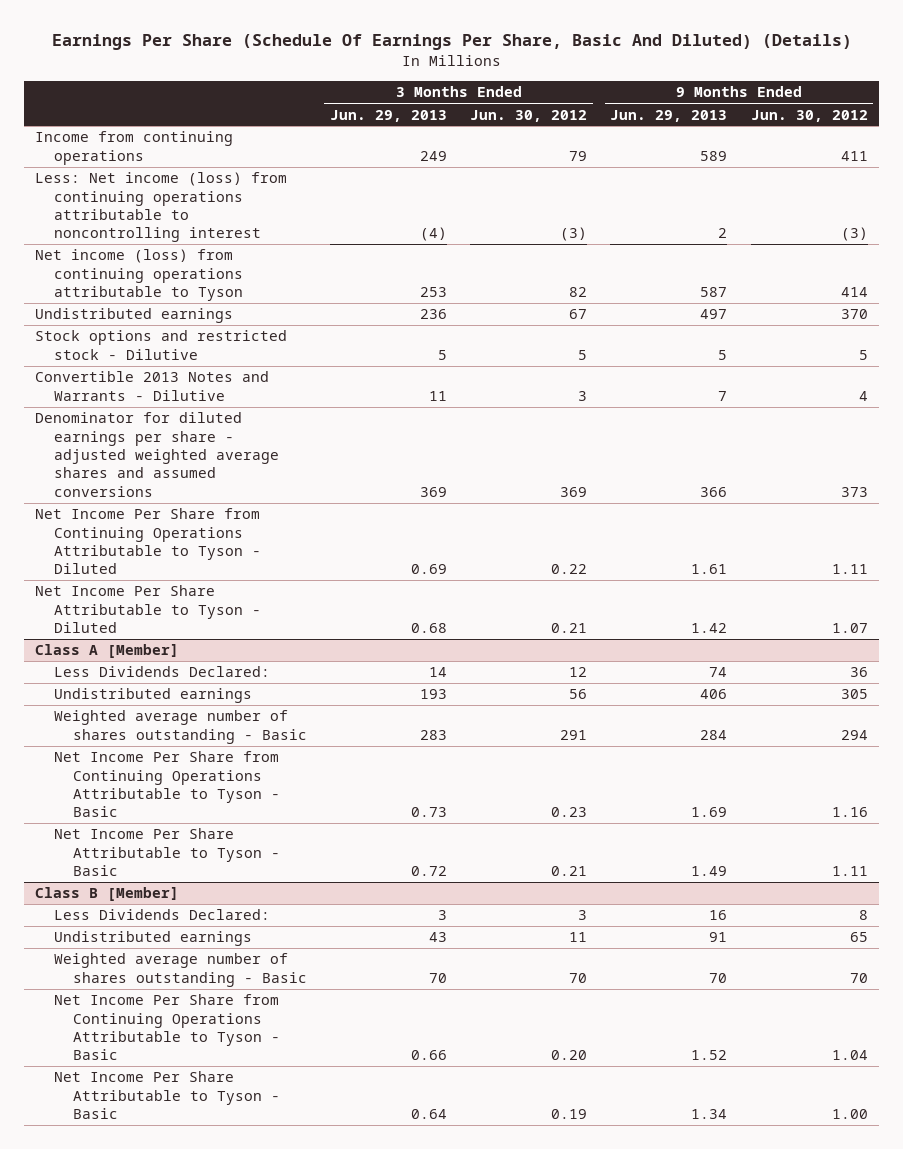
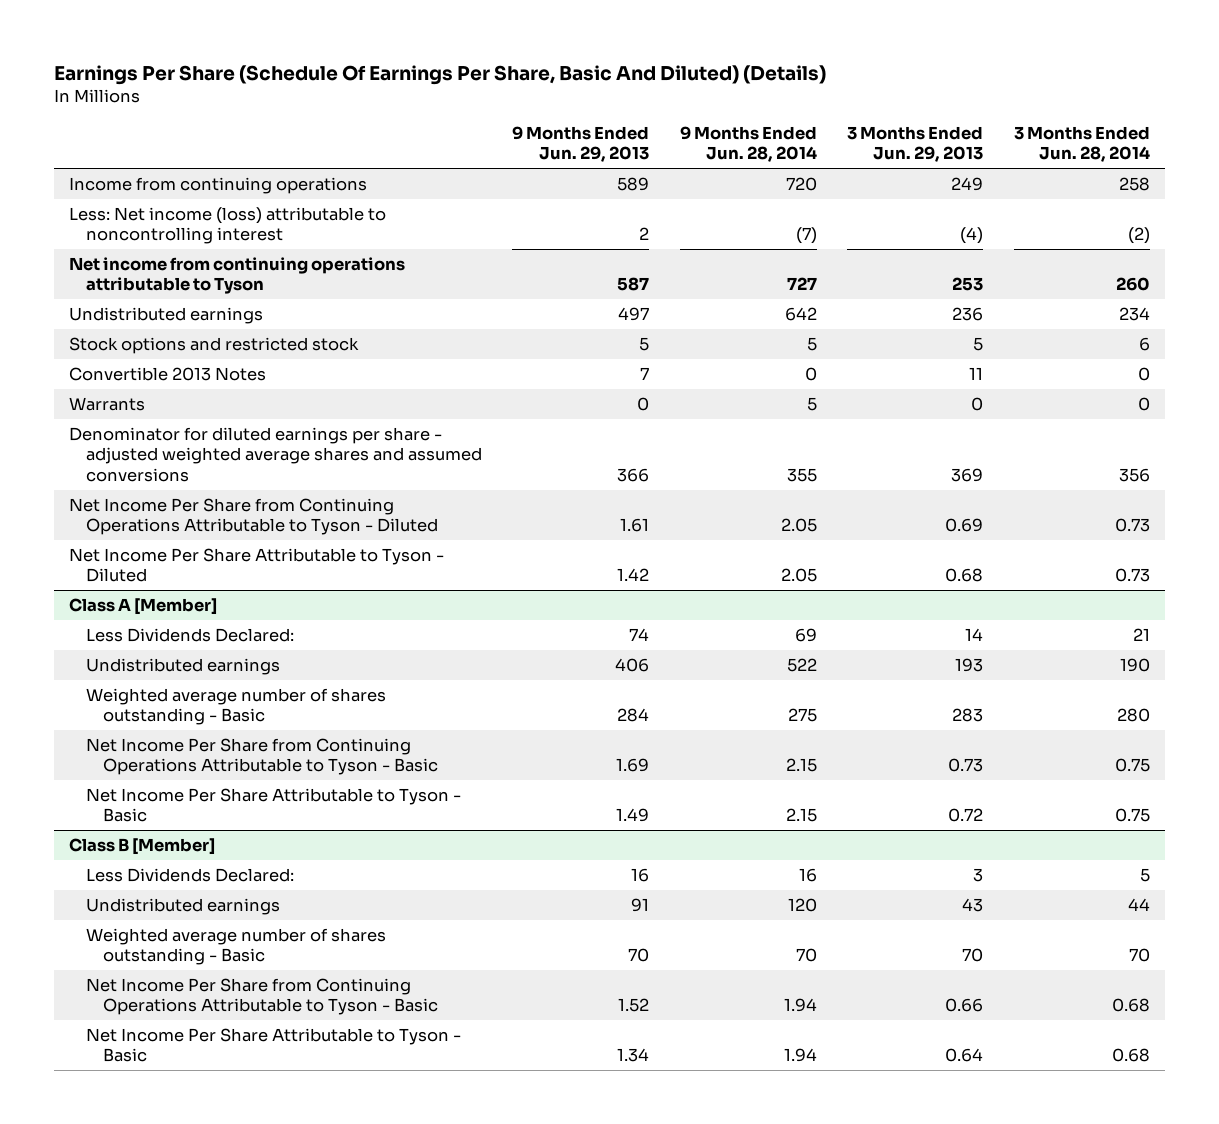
[470,109,588,122] Jun. 30, 2012 -> none
[750,109,868,122] Jun. 30, 2012 -> none
none -> [679,125,817,163] 9 Months Ended Jun. 28, 2014
none -> [1013,125,1150,163] 3 Months Ended Jun. 28, 2014
[35,172,288,243] Less: Net income (loss) from continuing operations attributable to noncontrolling interest -> [69,206,387,245] Less: Net income (loss) attributable to noncontrolling interest
[35,249,244,302] Net income (loss) from continuing operations attributable to Tyson -> [69,256,406,295] Net income from continuing operations attributable to Tyson
[35,330,288,360] Stock options and restricted stock - Dilutive -> [69,336,360,354] Stock options and restricted stock
[35,371,270,401] Convertible 2013 Notes and Warrants - Dilutive -> [69,366,267,381] Convertible 2013 Notes
none -> [69,396,146,411] Warrants

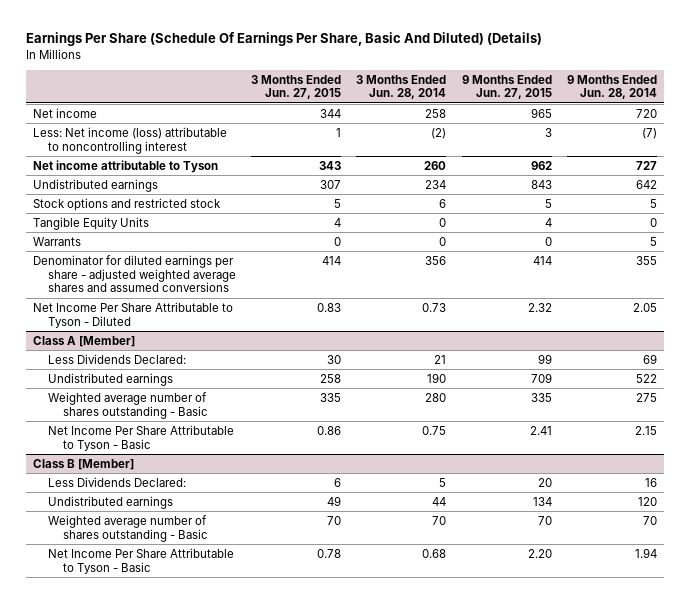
[512,125,650,163] 9 Months Ended Jun. 29, 2013 -> none
[847,125,984,163] 3 Months Ended Jun. 29, 2013 -> none
none -> [251,74,342,100] 3 Months Ended Jun. 27, 2015
none -> [461,74,552,100] 9 Months Ended Jun. 27, 2015
[69,176,368,194] Income from continuing operations -> [33,107,98,118] Net income
[69,256,406,295] Net income from continuing operations attributable to Tyson -> [33,159,219,173] Net income attributable to Tyson
[69,366,267,381] Convertible 2013 Notes -> none
none -> [33,216,150,230] Tangible Equity Units
[69,497,439,536] Net Income Per Share from Continuing Operations Attributable to Tyson - Diluted -> none
[86,737,438,776] Net Income Per Share from Continuing Operations Attributable to Tyson - Basic -> none
[86,977,438,1016] Net Income Per Share from Continuing Operations Attributable to Tyson - Basic -> none

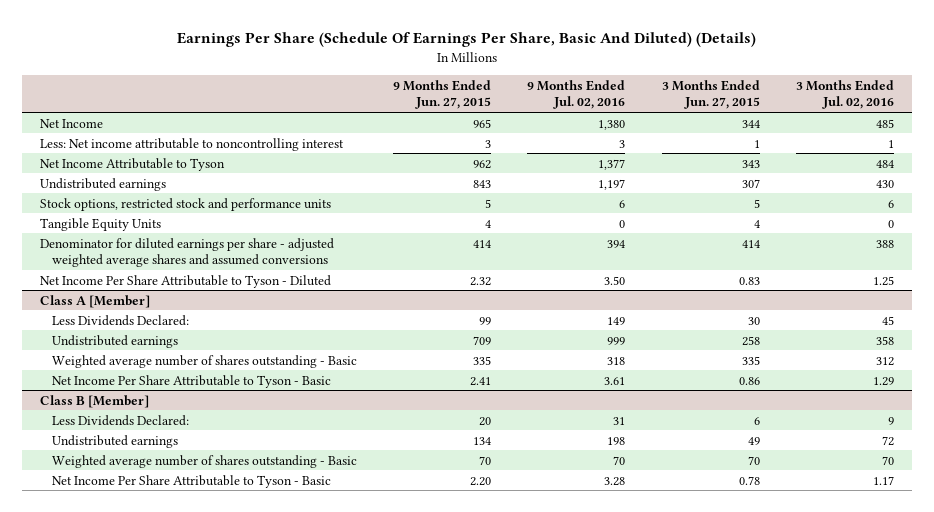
[356,74,447,100] 3 Months Ended Jun. 28, 2014 -> none
[566,74,657,100] 9 Months Ended Jun. 28, 2014 -> none
none -> [527,79,626,110] 9 Months Ended Jul. 02, 2016
none -> [795,79,894,110] 3 Months Ended Jul. 02, 2016
[33,107,98,118] Net income -> [40,118,104,128] Net Income
[33,126,228,154] Less: Net income (loss) attributable to noncontrolling interest -> [40,137,345,151] Less: Net income attributable to noncontrolling interest
[33,159,219,173] Net income attributable to Tyson -> [40,157,226,171] Net Income Attributable to Tyson
[33,197,222,211] Stock options and restricted stock -> [40,197,332,211] Stock options, restricted stock and performance units
[33,236,82,246] Warrants -> none

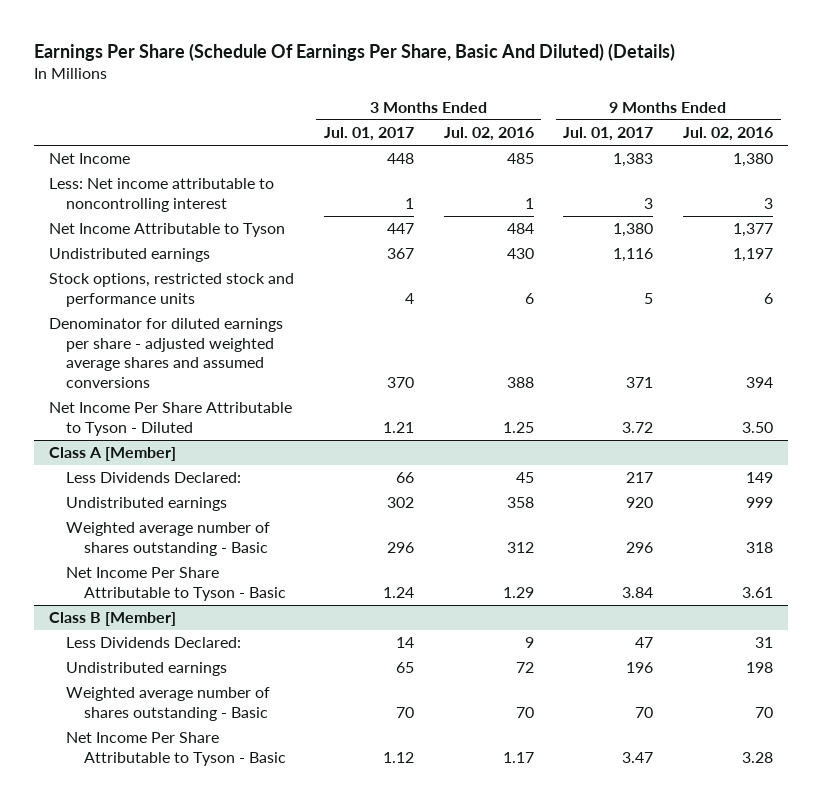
[393,79,492,110] 9 Months Ended Jun. 27, 2015 -> none
[661,79,760,110] 3 Months Ended Jun. 27, 2015 -> none
none -> [323,127,414,142] Jul. 01, 2017
none -> [563,127,654,142] Jul. 01, 2017
[40,217,162,231] Tangible Equity Units -> none

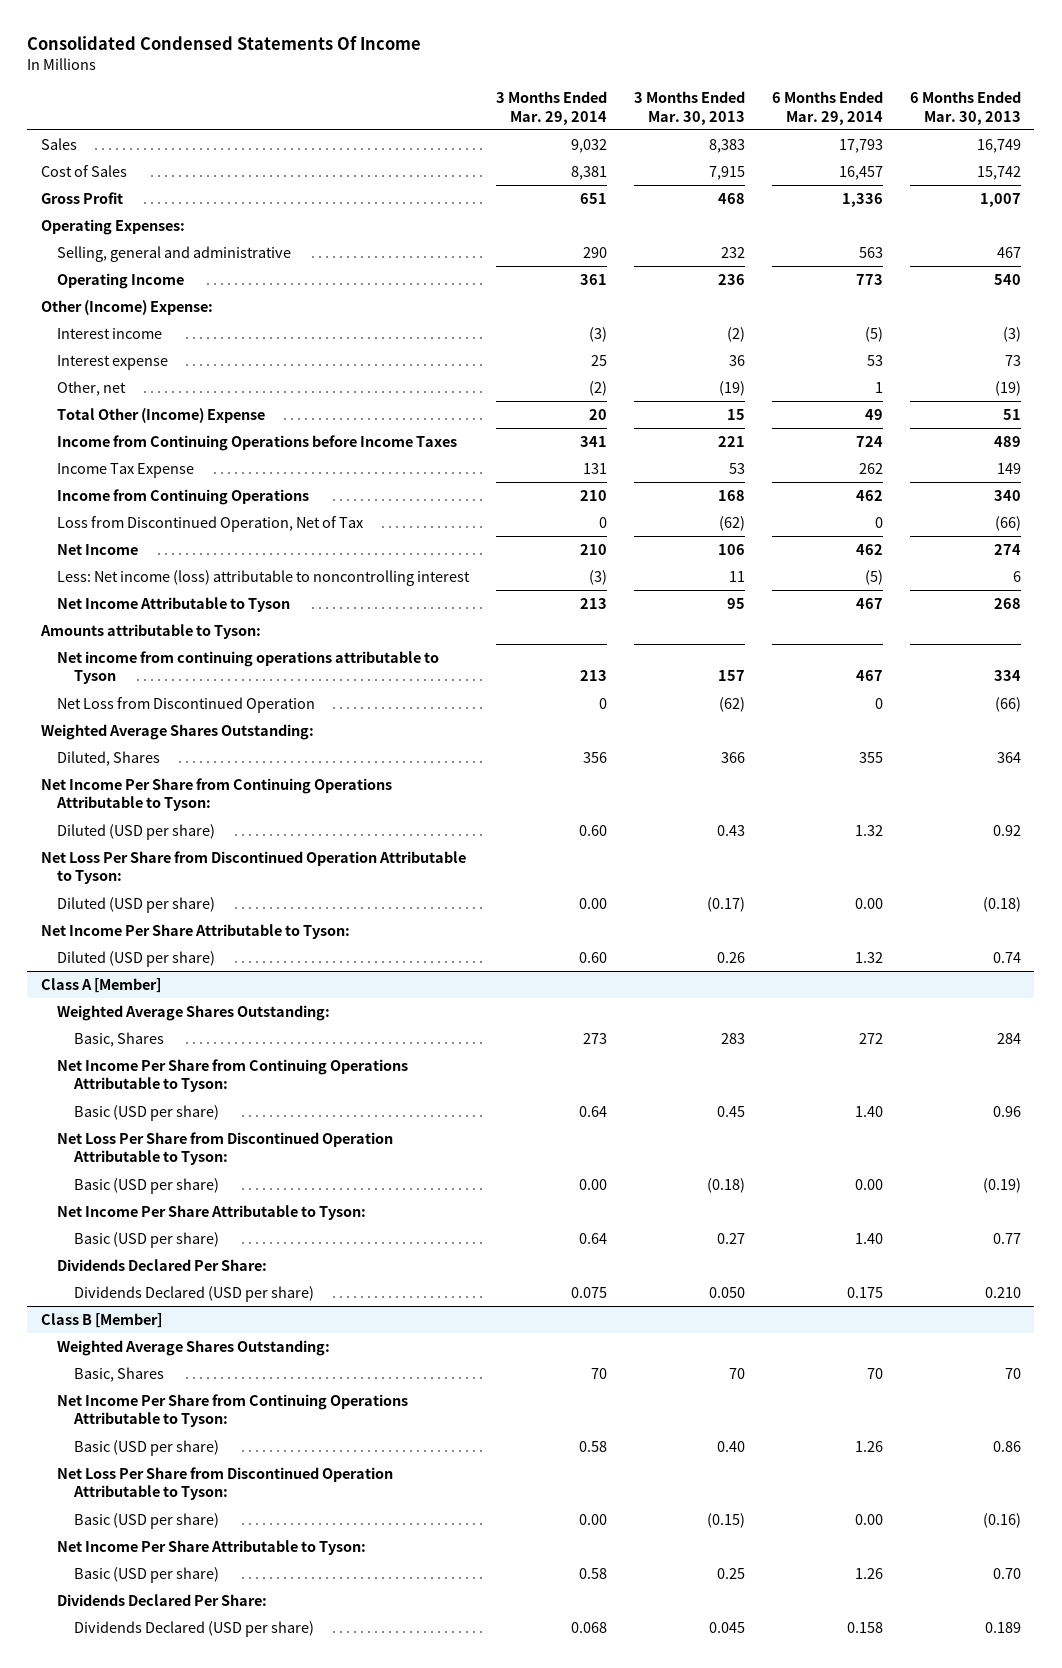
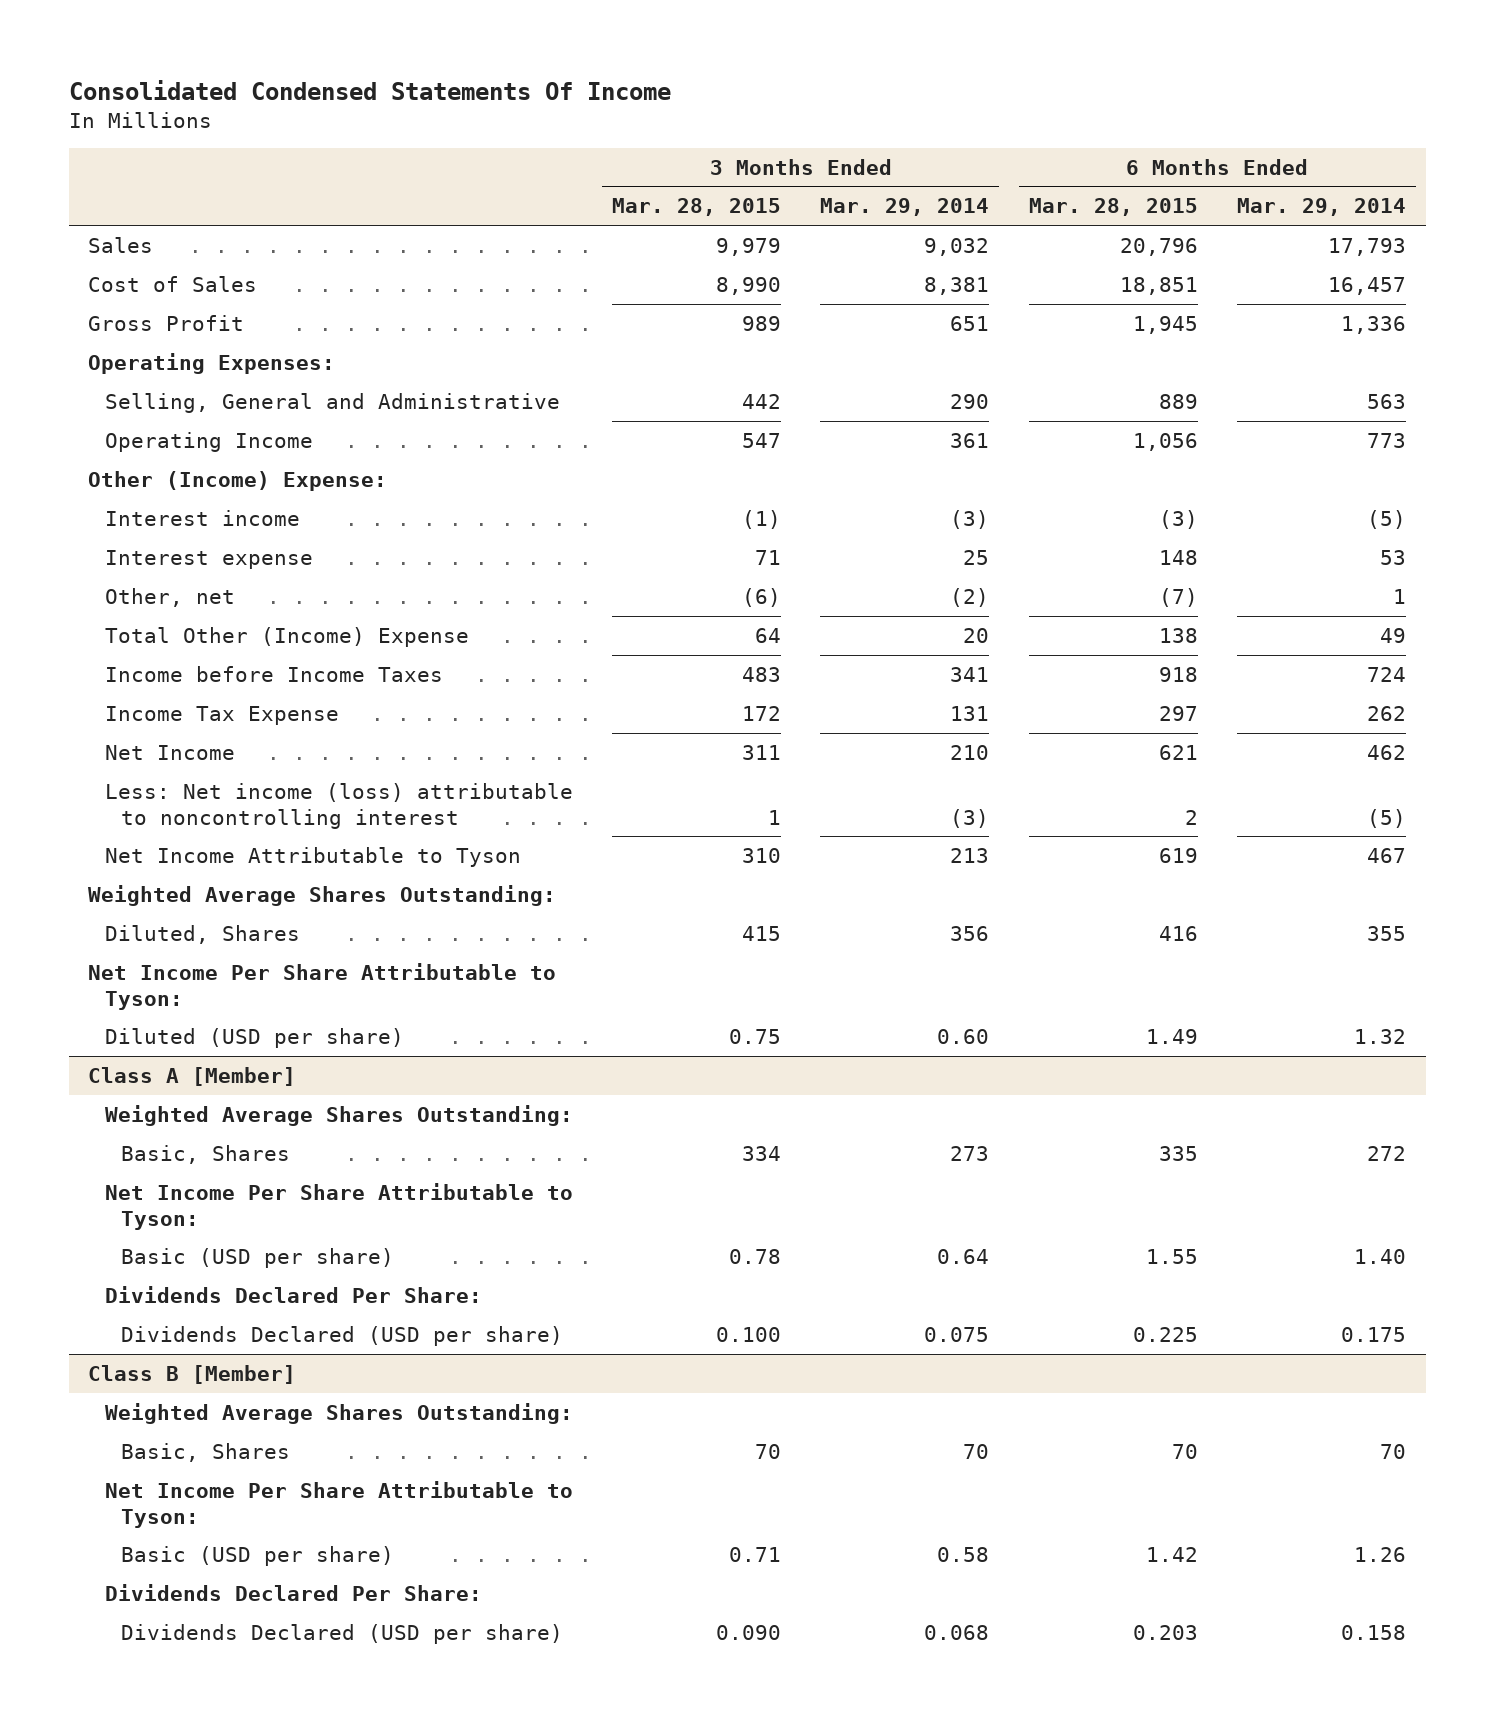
[634,90,746,125] 3 Months Ended Mar. 30, 2013 -> none
[909,90,1021,125] 6 Months Ended Mar. 30, 2013 -> none
none -> [612,198,782,217] Mar. 28, 2015
none -> [1028,198,1198,217] Mar. 28, 2015
[57,245,292,262] Selling, general and administrative -> [104,392,560,413] Selling, General and Administrative
[57,434,458,451] Income from Continuing Operations before Income Taxes -> [104,665,443,682] Income before Income Taxes
[57,488,310,505] Income from Continuing Operations -> none
[57,515,364,532] Loss from Discontinued Operation, Net of Tax -> none
[39,623,261,639] Amounts attributable to Tyson: -> none
[57,650,440,685] Net income from continuing operations attributable to Tyson -> none
[57,696,316,713] Net Loss from Discontinued Operation -> none
[40,777,392,812] Net Income Per Share from Continuing Operations Attributable to Tyson: -> none
[57,823,216,840] Diluted (USD per share) -> none
[40,850,466,885] Net Loss Per Share from Discontinued Operation Attributable to Tyson: -> none
[57,896,216,913] Diluted (USD per share) -> none
[57,1058,409,1093] Net Income Per Share from Continuing Operations Attributable to Tyson: -> none
[73,1104,219,1121] Basic (USD per share) -> none
[57,1131,394,1166] Net Loss Per Share from Discontinued Operation Attributable to Tyson: -> none
[73,1177,219,1194] Basic (USD per share) -> none
[57,1393,409,1428] Net Income Per Share from Continuing Operations Attributable to Tyson: -> none
[73,1439,219,1456] Basic (USD per share) -> none
[57,1466,394,1501] Net Loss Per Share from Discontinued Operation Attributable to Tyson: -> none
[73,1512,219,1529] Basic (USD per share) -> none

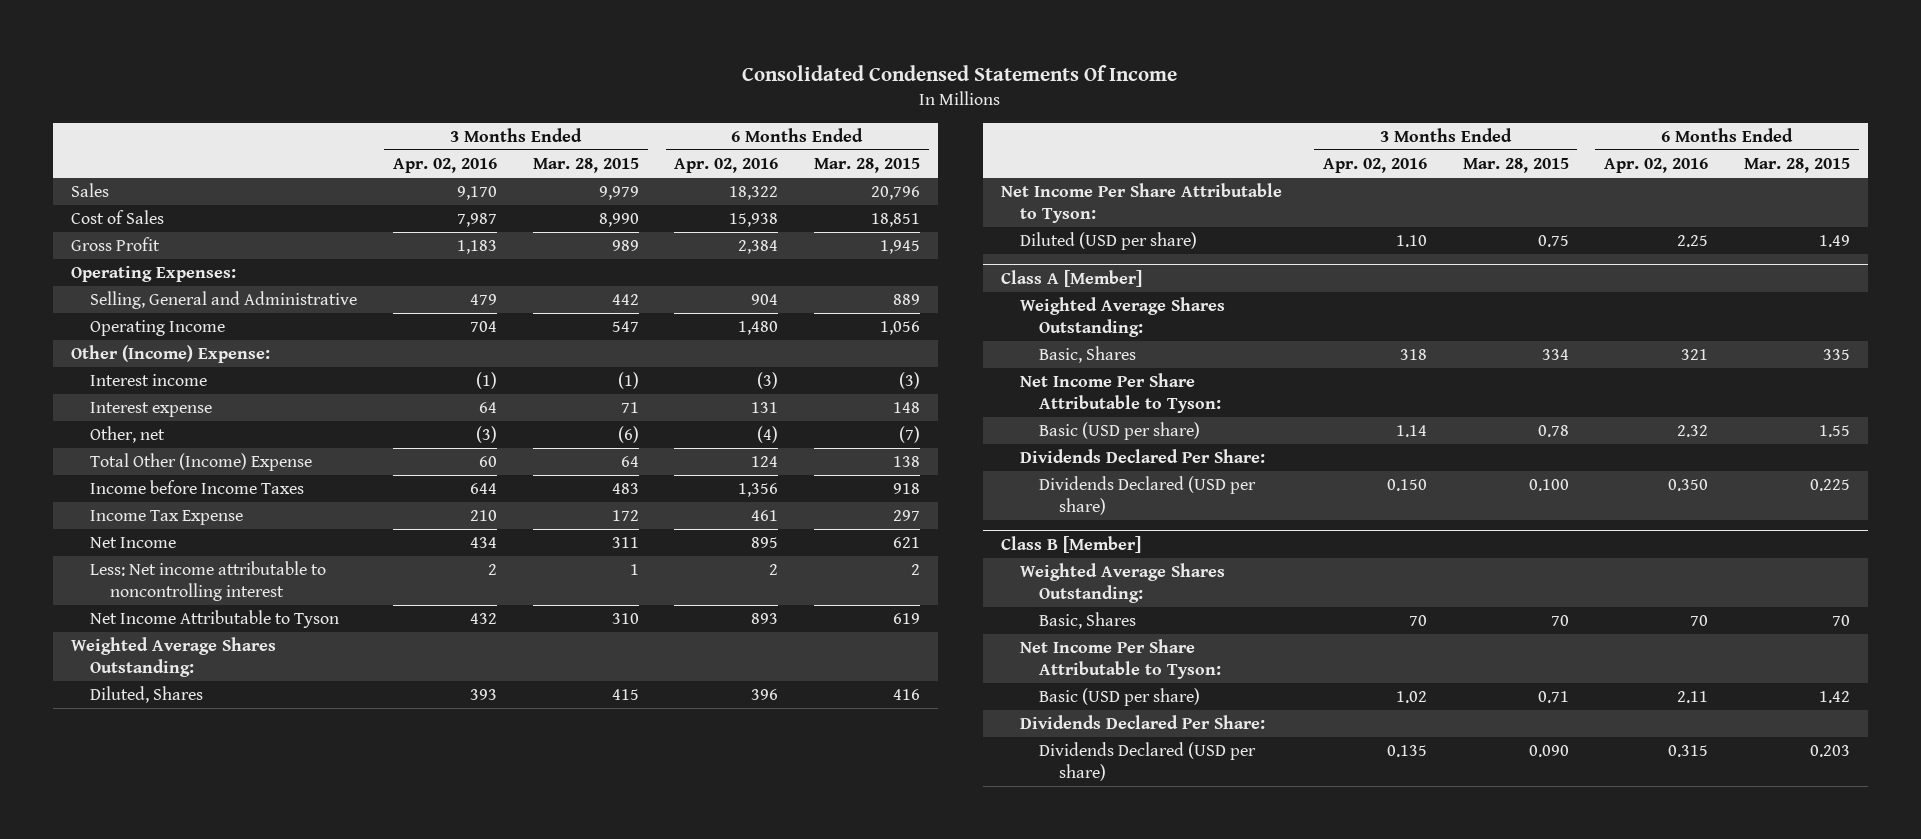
[820,198,990,217] Mar. 29, 2014 -> none
[1237,198,1407,217] Mar. 29, 2014 -> none
none -> [392,158,497,174] Apr. 02, 2016
none -> [674,158,779,174] Apr. 02, 2016
[104,782,573,829] Less: Net income (loss) attributable to noncontrolling interest -> [90,561,327,601] Less: Net income attributable to noncontrolling interest

